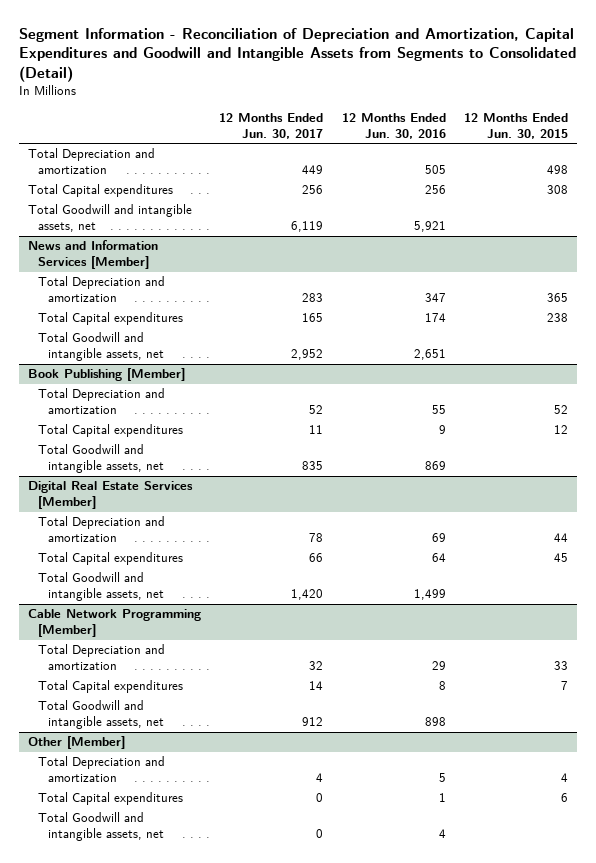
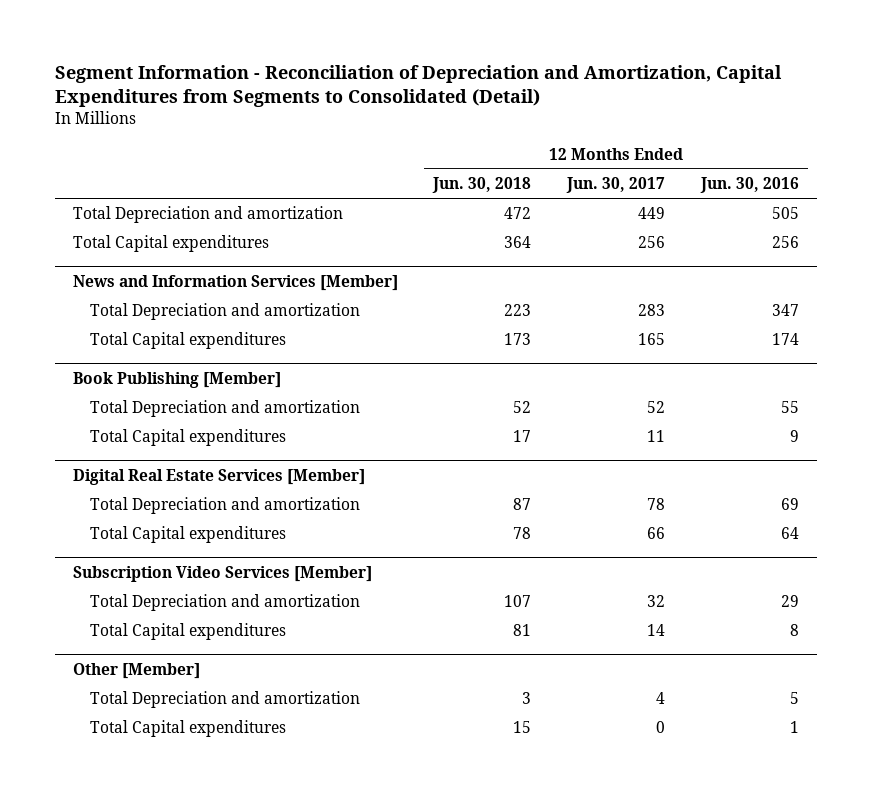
[18,27,576,82] Segment Information - Reconciliation of Depreciation and Amortization, Capital Expenditures and Goodwill and Intangible Assets from Segments to Consolidated (Detail) -> [54,64,782,108] Segment Information - Reconciliation of Depreciation and Amortization, Capital Expenditures from Segments to Consolidated (Detail)
[463,112,568,139] 12 Months Ended Jun. 30, 2015 -> none
none -> [432,177,532,194] Jun. 30, 2018
[28,204,193,233] Total Goodwill and intangible assets, net -> none
[38,332,165,362] Total Goodwill and intangible assets, net -> none
[38,444,165,474] Total Goodwill and intangible assets, net -> none
[38,572,165,602] Total Goodwill and intangible assets, net -> none
[28,609,202,638] Cable Network Programming [Member] -> none
none -> [72,565,372,582] Subscription Video Services [Member]
[38,700,165,730] Total Goodwill and intangible assets, net -> none
[38,812,165,842] Total Goodwill and intangible assets, net -> none

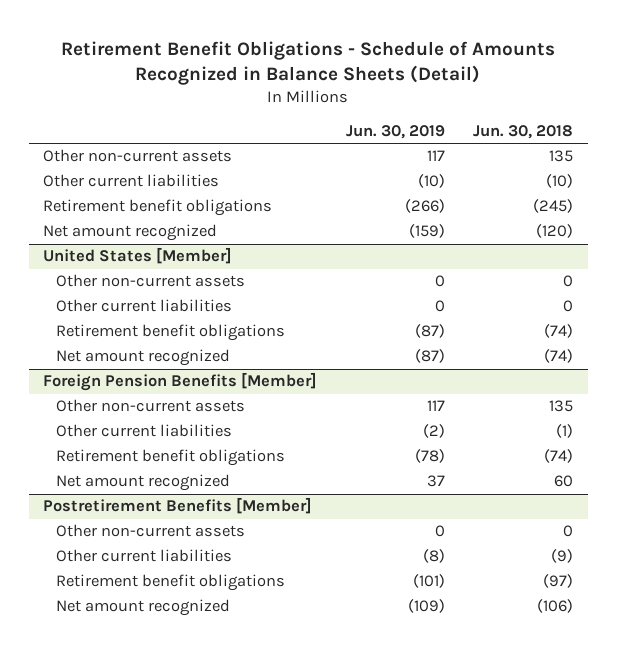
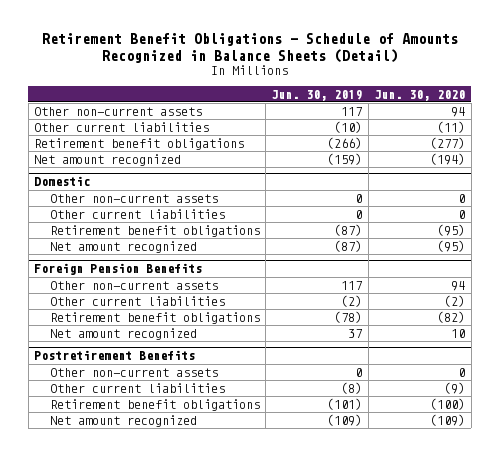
[473,125,574,140] Jun. 30, 2018 -> none
none -> [374,89,466,101] Jun. 30, 2020
[43,247,233,265] United States [Member] -> [34,176,91,187] Domestic
[43,372,318,392] Foreign Pension Benefits [Member] -> [34,263,203,276] Foreign Pension Benefits
[43,497,313,515] Postretirement Benefits [Member] -> [34,350,196,361] Postretirement Benefits

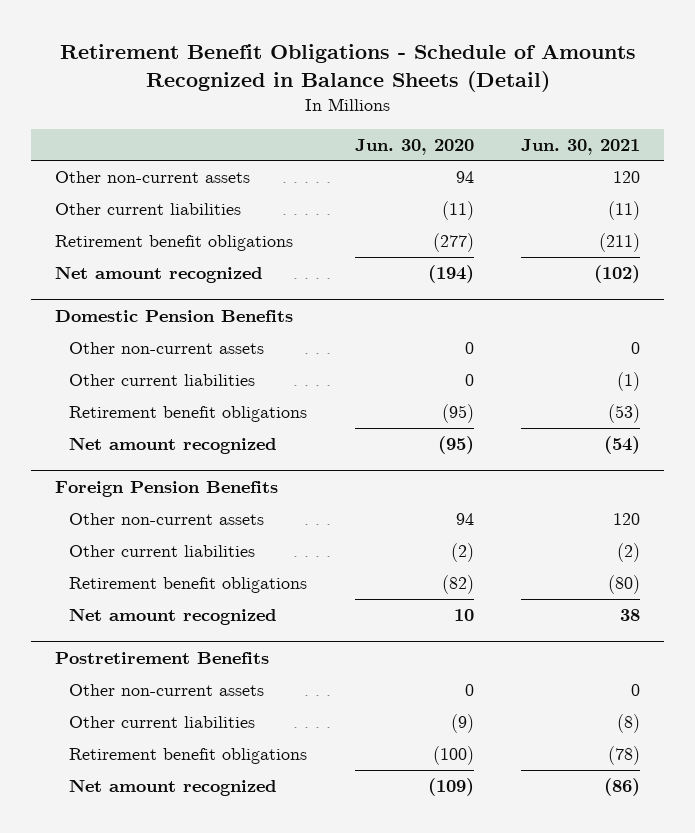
[271,89,363,101] Jun. 30, 2019 -> none
none -> [521,138,641,155] Jun. 30, 2021
[34,176,91,187] Domestic -> [55,309,294,322] Domestic Pension Benefits

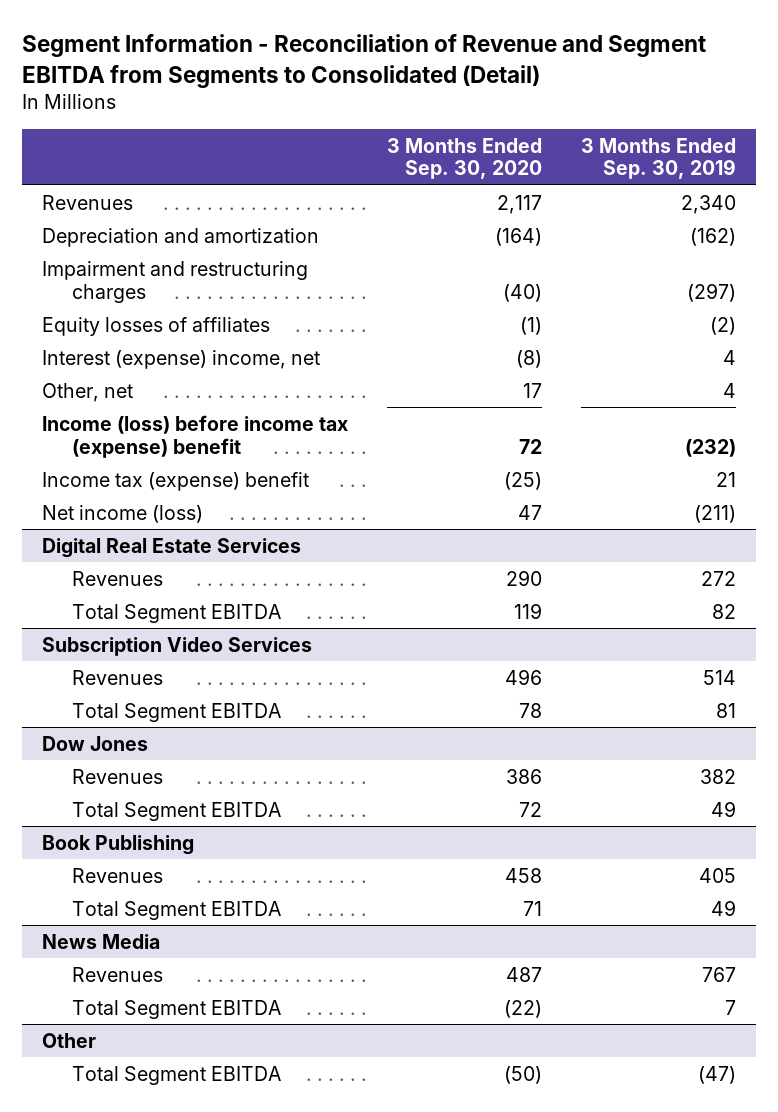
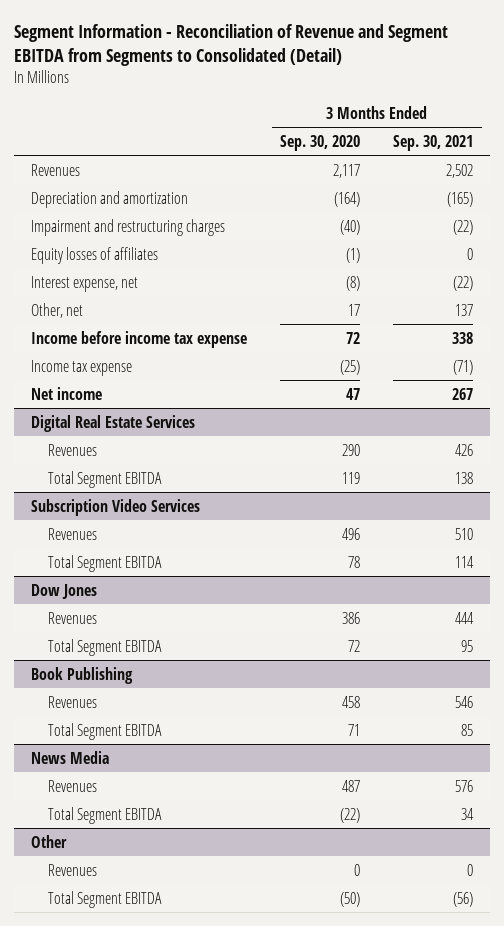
[581,137,737,180] 3 Months Ended Sep. 30, 2019 -> none
none -> [393,134,474,151] Sep. 30, 2021
[41,349,320,369] Interest (expense) income, net -> [30,275,138,292] Interest expense, net
[41,414,348,458] Income (loss) before income tax (expense) benefit -> [30,330,247,348] Income before income tax expense
[41,471,309,491] Income tax (expense) benefit -> [30,359,132,376] Income tax expense
[41,504,203,523] Net income (loss) -> [30,386,102,400] Net income
none -> [48,863,98,876] Revenues

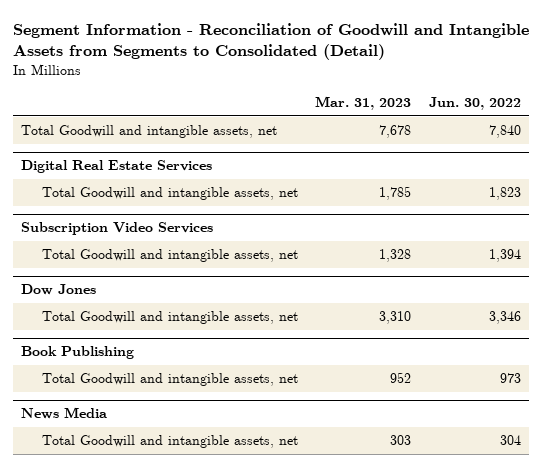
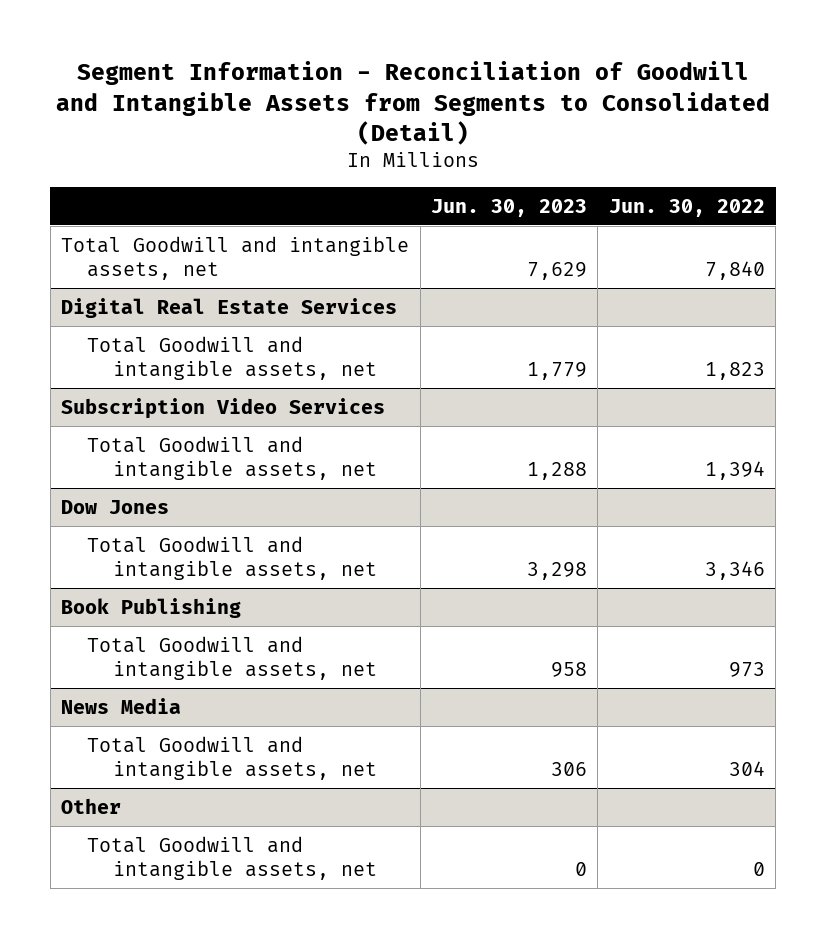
[315,96,412,111] Mar. 31, 2023 -> none
none -> [430,198,587,217] Jun. 30, 2023
none -> [61,797,122,814] Other
none -> [86,835,377,880] Total Goodwill and intangible assets, net

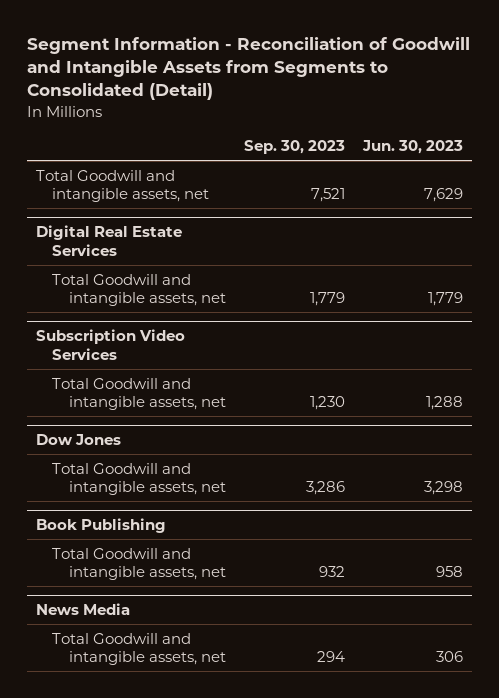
[608,198,765,217] Jun. 30, 2022 -> none
none -> [244,140,346,155] Sep. 30, 2023
[61,797,122,814] Other -> none
[86,835,377,880] Total Goodwill and intangible assets, net -> none

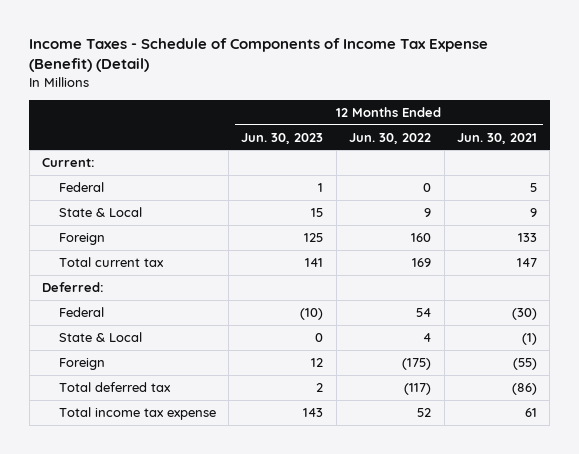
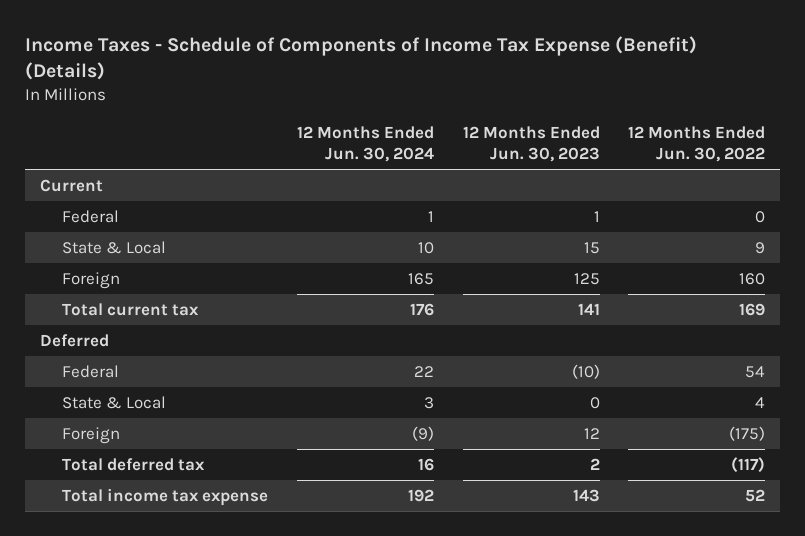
[29,38,489,73] Income Taxes - Schedule of Components of Income Tax Expense (Benefit) (Detail) -> [25,36,698,81] Income Taxes - Schedule of Components of Income Tax Expense (Benefit) (Details)
[456,132,537,144] Jun. 30, 2021 -> none
none -> [296,126,434,162] 12 Months Ended Jun. 30, 2024
[41,158,95,168] Current: -> [39,179,103,193] Current
[41,282,104,293] Deferred: -> [39,334,109,348] Deferred

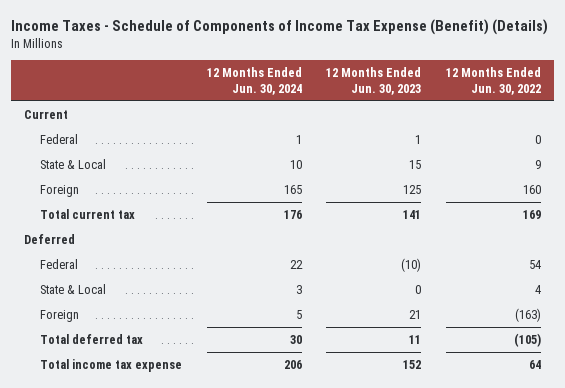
[411,426,434,442] (9) -> [295,309,302,319] 5
[583,428,600,440] 12 -> [409,309,422,319] 21
[729,426,766,442] (175) -> [515,307,542,322] (163)
[417,458,434,472] 16 -> [289,334,302,344] 30
[589,458,600,471] 2 -> [409,334,422,344] 11
[731,457,766,474] (117) -> [514,332,542,347] (105)
[407,489,434,503] 192 -> [283,359,302,369] 206
[572,489,600,503] 143 -> [403,359,422,369] 152
[745,489,766,503] 52 -> [529,359,542,369] 64

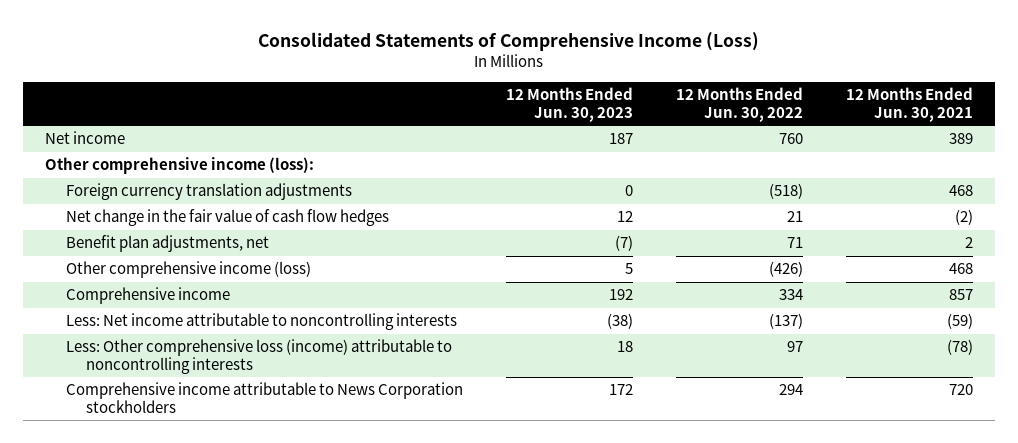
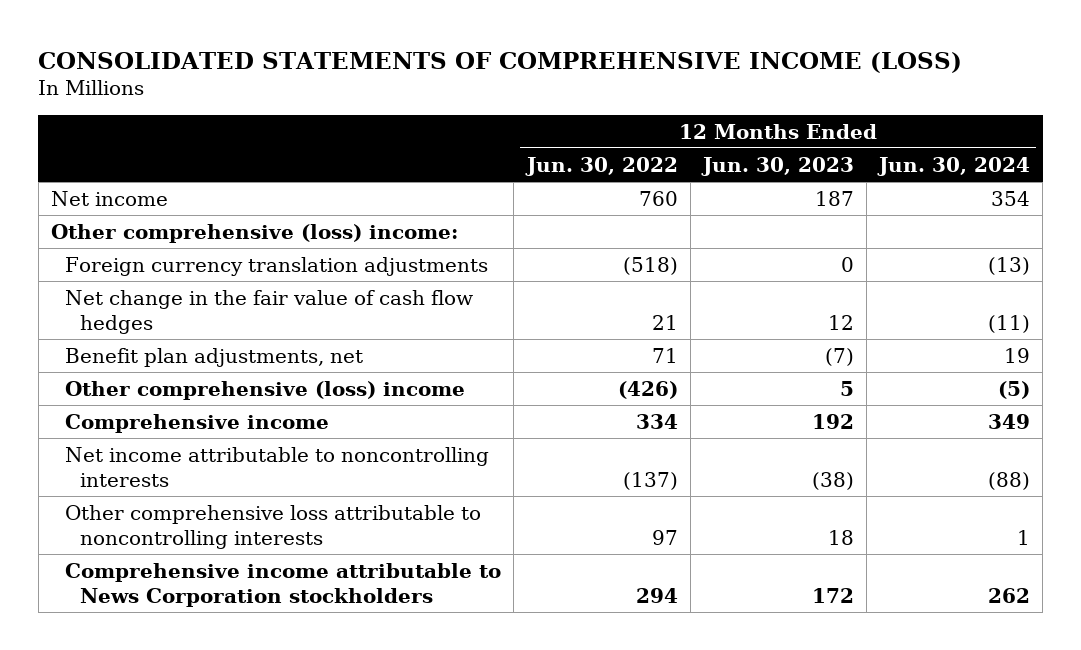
[258,31,760,51] Consolidated Statements of Comprehensive Income (Loss) -> [38,51,963,73] CONSOLIDATED STATEMENTS OF COMPREHENSIVE INCOME (LOSS)
[846,87,974,122] 12 Months Ended Jun. 30, 2021 -> none
none -> [877,156,1031,176] Jun. 30, 2024
[45,157,315,175] Other comprehensive income (loss): -> [50,223,458,243] Other comprehensive (loss) income:
[65,261,311,279] Other comprehensive income (loss) -> [65,380,466,400] Other comprehensive (loss) income
[65,313,457,331] Less: Net income attributable to noncontrolling interests -> [65,446,490,487] Net income attributable to noncontrolling interests
[65,339,452,374] Less: Other comprehensive loss (income) attributable to noncontrolling interests -> [65,504,482,549] Other comprehensive loss attributable to noncontrolling interests

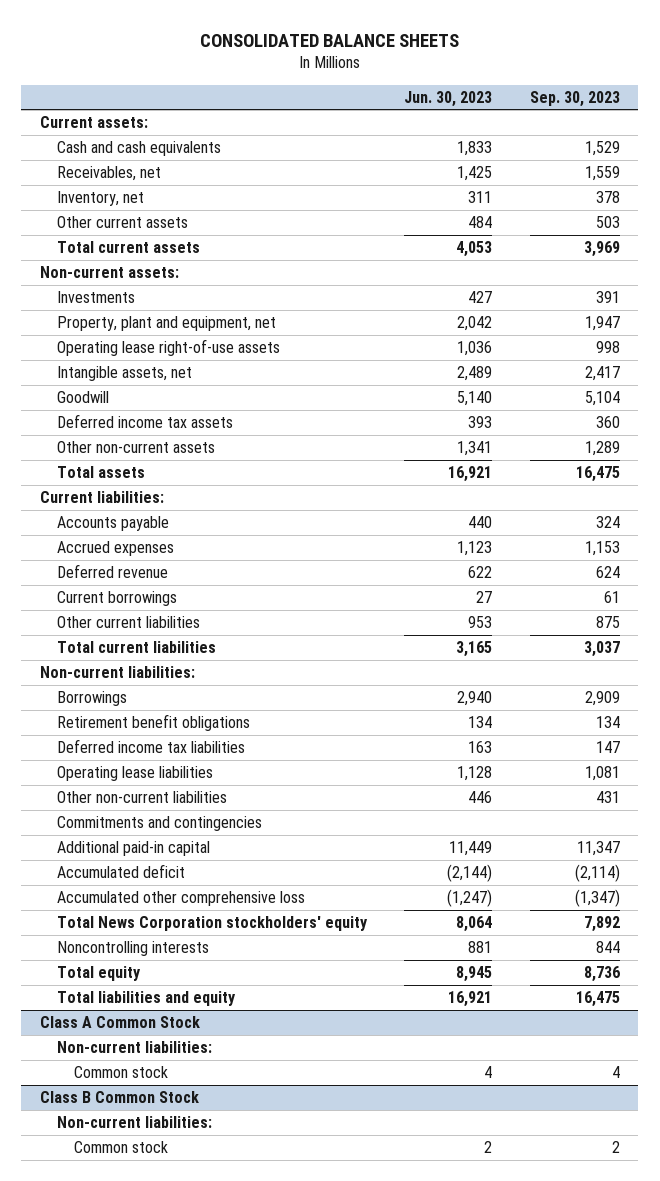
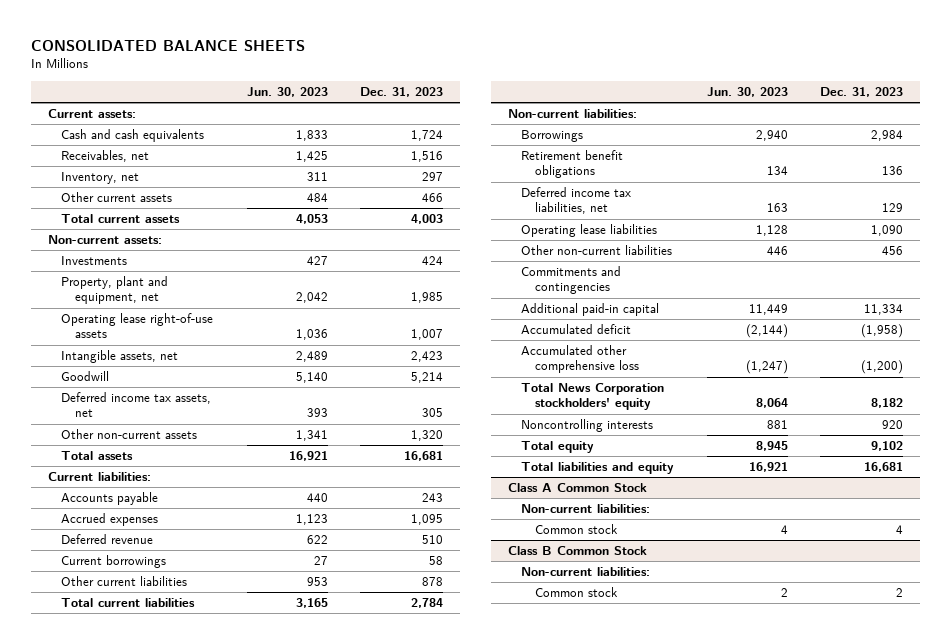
[529,90,620,107] Sep. 30, 2023 -> none
none -> [360,86,444,97] Dec. 31, 2023
[57,414,234,429] Deferred income tax assets -> [61,392,212,418] Deferred income tax assets, net
[57,739,246,754] Deferred income tax liabilities -> [521,187,632,215] Deferred income tax liabilities, net

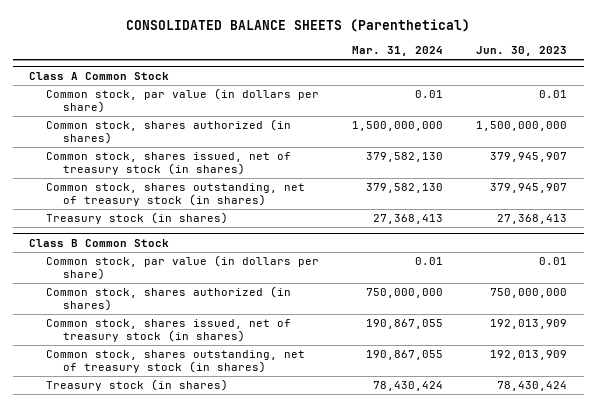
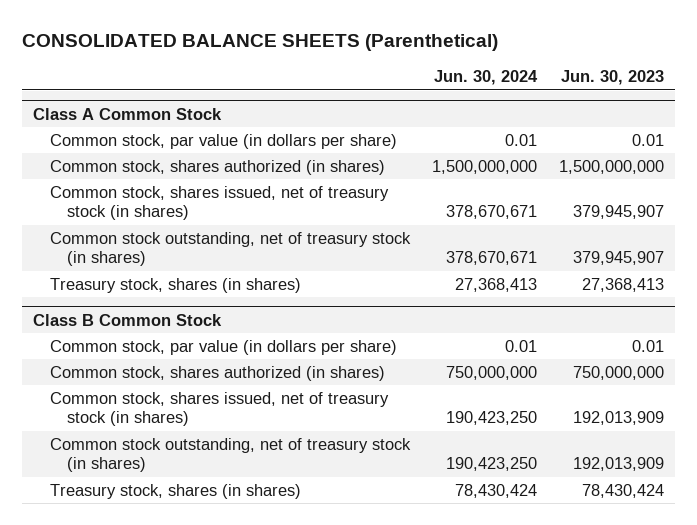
[352,46,444,57] Mar. 31, 2024 -> none
none -> [433,70,538,86] Jun. 30, 2024
[46,182,306,207] Common stock, shares outstanding, net of treasury stock (in shares) -> [49,231,411,267] Common stock outstanding, net of treasury stock (in shares)
[46,211,229,224] Treasury stock (in shares) -> [49,277,301,293] Treasury stock, shares (in shares)
[46,349,306,374] Common stock, shares outstanding, net of treasury stock (in shares) -> [49,437,411,473] Common stock outstanding, net of treasury stock (in shares)
[46,378,229,391] Treasury stock (in shares) -> [49,483,301,499] Treasury stock, shares (in shares)

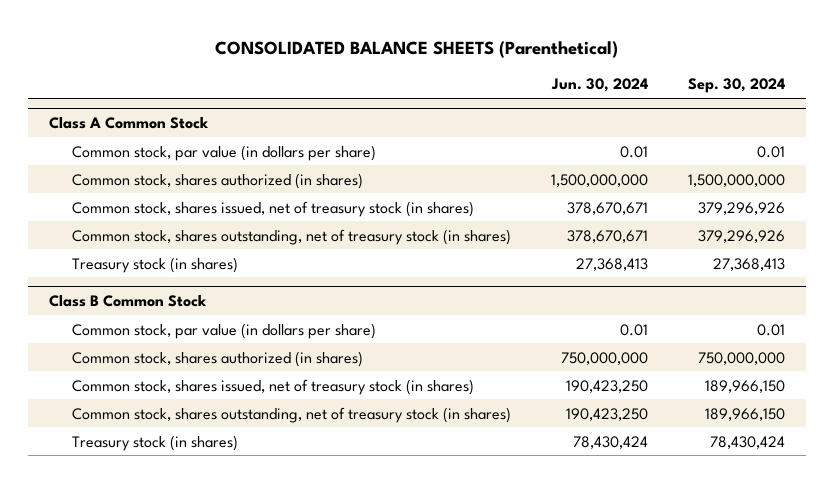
[561,70,665,86] Jun. 30, 2023 -> none
none -> [688,78,786,94] Sep. 30, 2024
[49,231,411,267] Common stock outstanding, net of treasury stock (in shares) -> [71,228,511,245] Common stock, shares outstanding, net of treasury stock (in shares)
[49,277,301,293] Treasury stock, shares (in shares) -> [71,256,238,273] Treasury stock (in shares)
[49,437,411,473] Common stock outstanding, net of treasury stock (in shares) -> [71,406,511,423] Common stock, shares outstanding, net of treasury stock (in shares)
[49,483,301,499] Treasury stock, shares (in shares) -> [71,434,238,451] Treasury stock (in shares)

